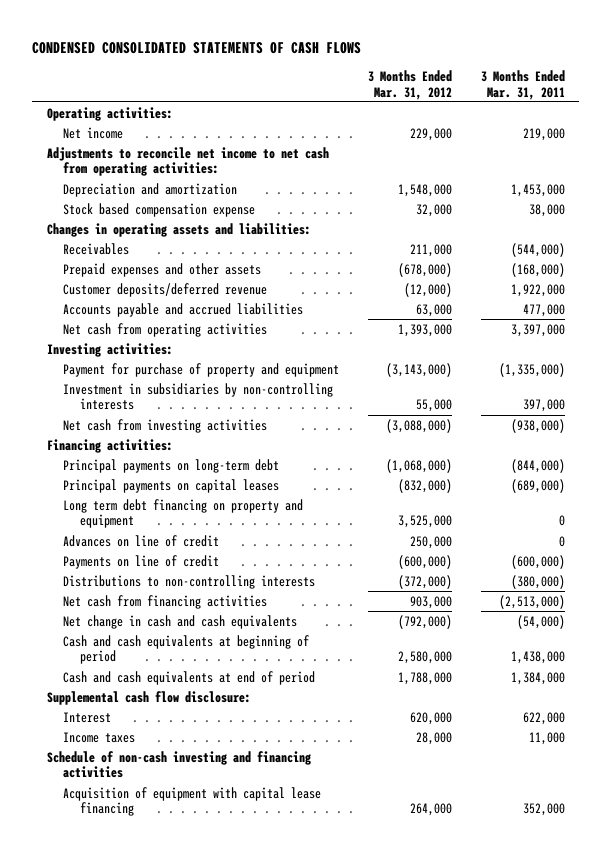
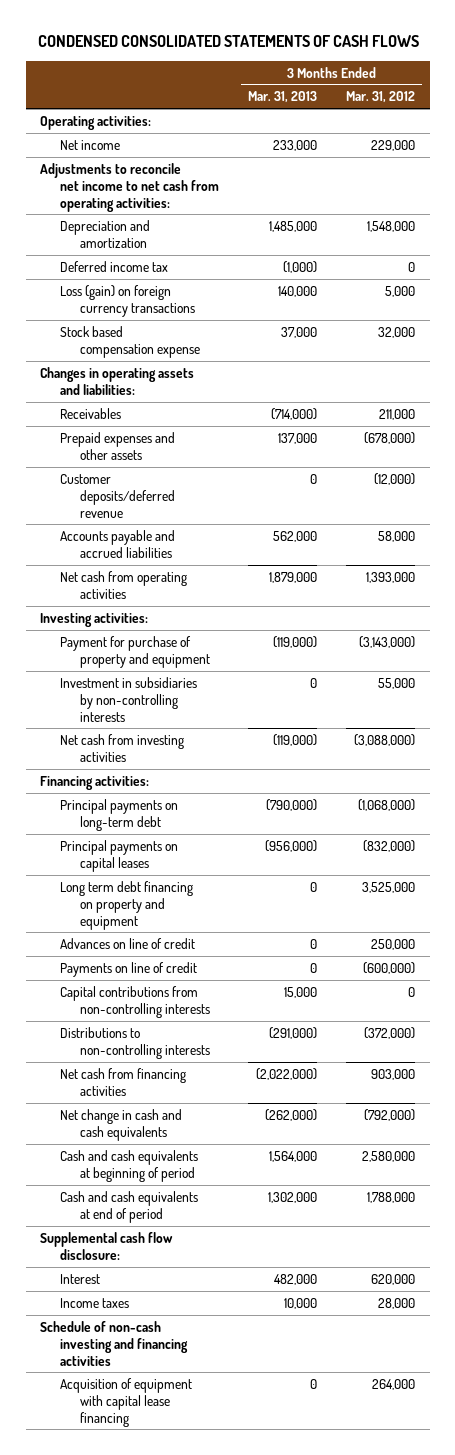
[480,69,565,100] 3 Months Ended Mar. 31, 2011 -> none
none -> [248,91,318,104] Mar. 31, 2013
none -> [60,260,169,272] Deferred income tax
none -> [60,284,196,317] Loss (gain) on foreign currency transactions
[416,303,453,317] 63,000 -> [378,530,416,542] 58,000
none -> [60,985,211,1018] Capital contributions from non-controlling interests

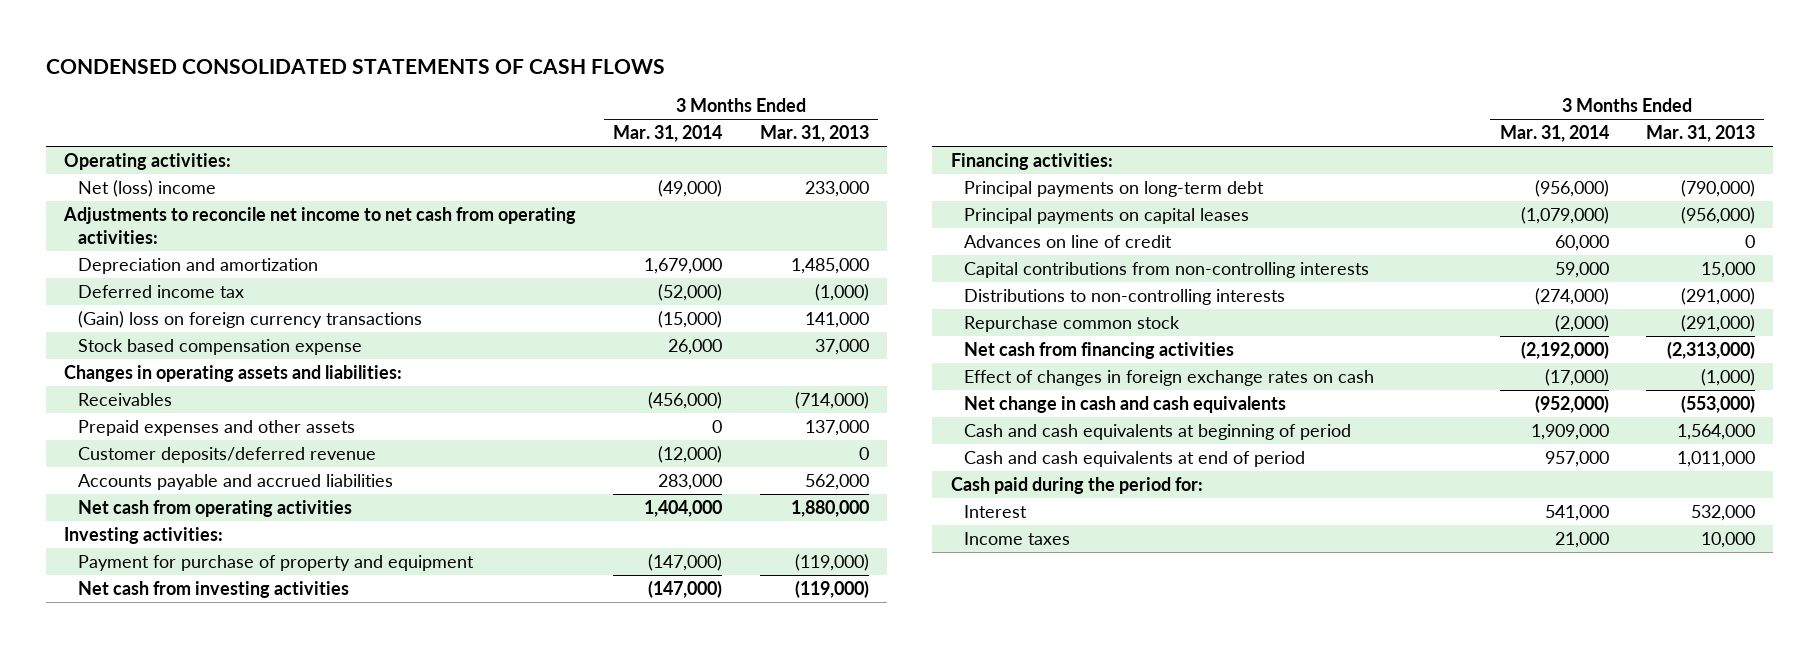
[346,91,416,104] Mar. 31, 2012 -> none
none -> [613,125,723,143] Mar. 31, 2014
[60,139,121,150] Net income -> [77,180,216,198] Net (loss) income
[60,284,196,317] Loss (gain) on foreign currency transactions -> [77,311,422,329] (Gain) loss on foreign currency transactions
[278,285,318,297] 140,000 -> [804,312,869,329] 141,000
[269,571,318,583] 1,879,000 -> [790,500,869,518] 1,880,000
[60,676,198,722] Investment in subsidiaries by non-controlling interests -> none
[60,880,194,930] Long term debt financing on property and equipment -> none
[60,961,198,977] Payments on line of credit -> none
none -> [964,316,1181,333] Repurchase common stock
[256,1067,318,1080] (2,022,000) -> [1666,341,1755,360] (2,313,000)
none -> [964,370,1375,387] Effect of changes in foreign exchange rates on cash
[265,1108,318,1121] (262,000) -> [1680,395,1755,414] (553,000)
[40,1231,174,1260] Supplemental cash flow disclosure: -> none
[268,1191,318,1203] 1,302,000 -> [1676,451,1755,468] 1,011,000
none -> [950,477,1203,495] Cash paid during the period for:
[274,1273,318,1285] 482,000 -> [1690,505,1755,522] 532,000
[40,1320,189,1366] Schedule of non-cash investing and financing activities -> none
[60,1377,193,1427] Acquisition of equipment with capital lease financing -> none

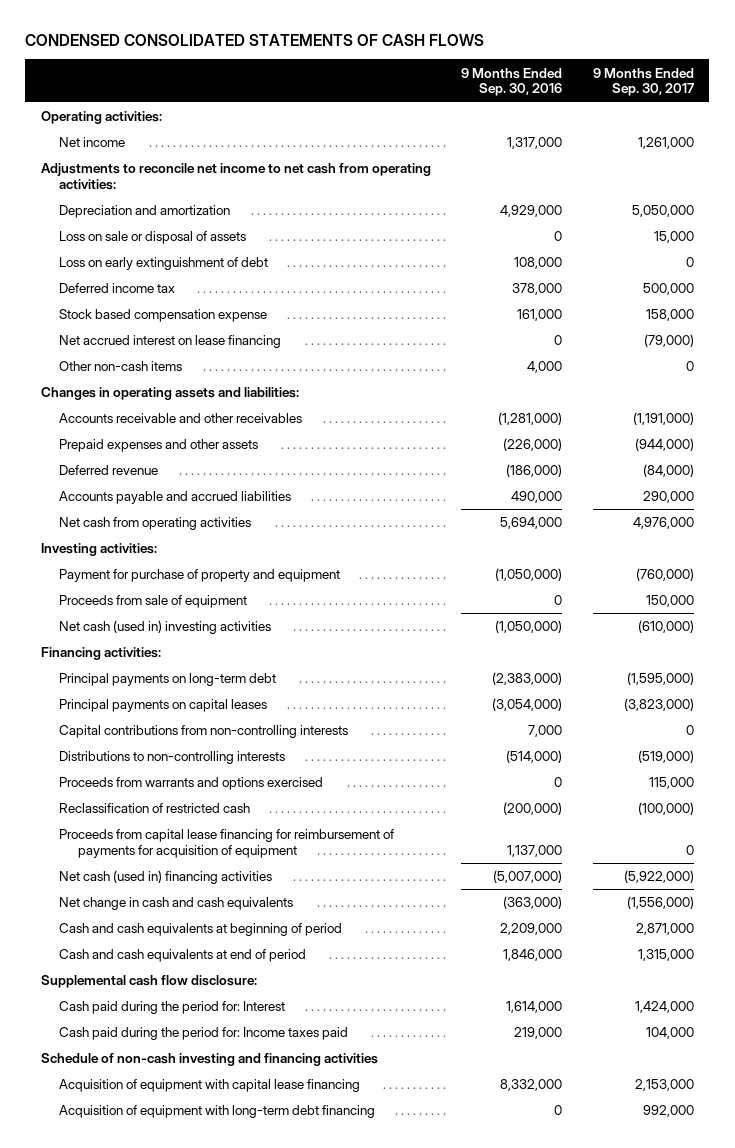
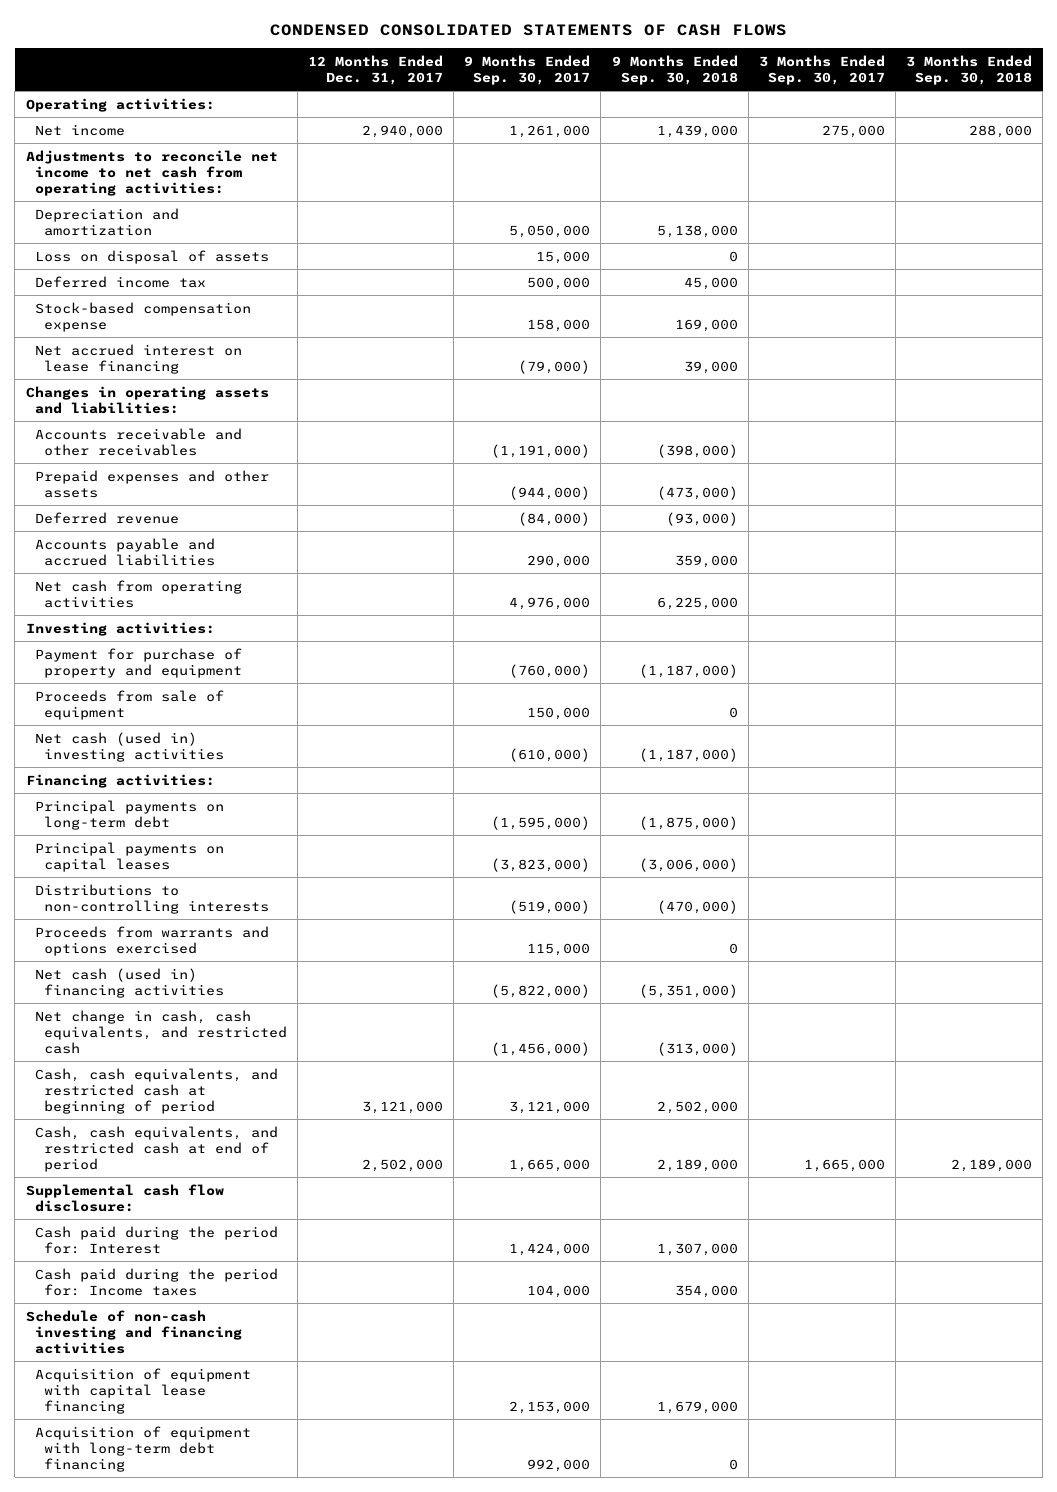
[461,67,563,97] 9 Months Ended Sep. 30, 2016 -> none
none -> [308,54,444,85] 12 Months Ended Dec. 31, 2017
none -> [611,54,738,85] 9 Months Ended Sep. 30, 2018
none -> [758,54,885,85] 3 Months Ended Sep. 30, 2017
none -> [905,54,1032,85] 3 Months Ended Sep. 30, 2018
[59,257,269,271] Loss on early extinguishment of debt -> none
[59,231,247,245] Loss on sale or disposal of assets -> [34,249,269,264] Loss on disposal of assets
[59,309,268,323] Stock based compensation expense -> [34,301,251,332] Stock-based compensation expense
[59,361,183,372] Other non-cash items -> none
[59,725,349,739] Capital contributions from non-controlling interests -> none
[59,803,251,814] Reclassification of restricted cash -> none
[59,829,395,859] Proceeds from capital lease financing for reimbursement of payments for acquisition of equipment -> none
[624,870,695,884] (5,922,000) -> [491,983,591,998] (5,822,000)
[59,897,294,911] Net change in cash and cash equivalents -> [34,1009,288,1054] Net change in cash, cash equivalents, and restricted cash
[627,896,695,910] (1,556,000) -> [491,1041,591,1056] (1,456,000)
[59,923,343,937] Cash and cash equivalents at beginning of period -> [34,1067,278,1114] Cash, cash equivalents, and restricted cash at beginning of period
[636,923,695,936] 2,871,000 -> [509,1100,591,1114] 3,121,000
[59,949,307,963] Cash and cash equivalents at end of period -> [34,1125,278,1172] Cash, cash equivalents, and restricted cash at end of period
[638,949,695,962] 1,315,000 -> [509,1158,591,1172] 1,665,000
[59,1027,349,1041] Cash paid during the period for: Income taxes paid -> [34,1267,278,1296] Cash paid during the period for: Income taxes

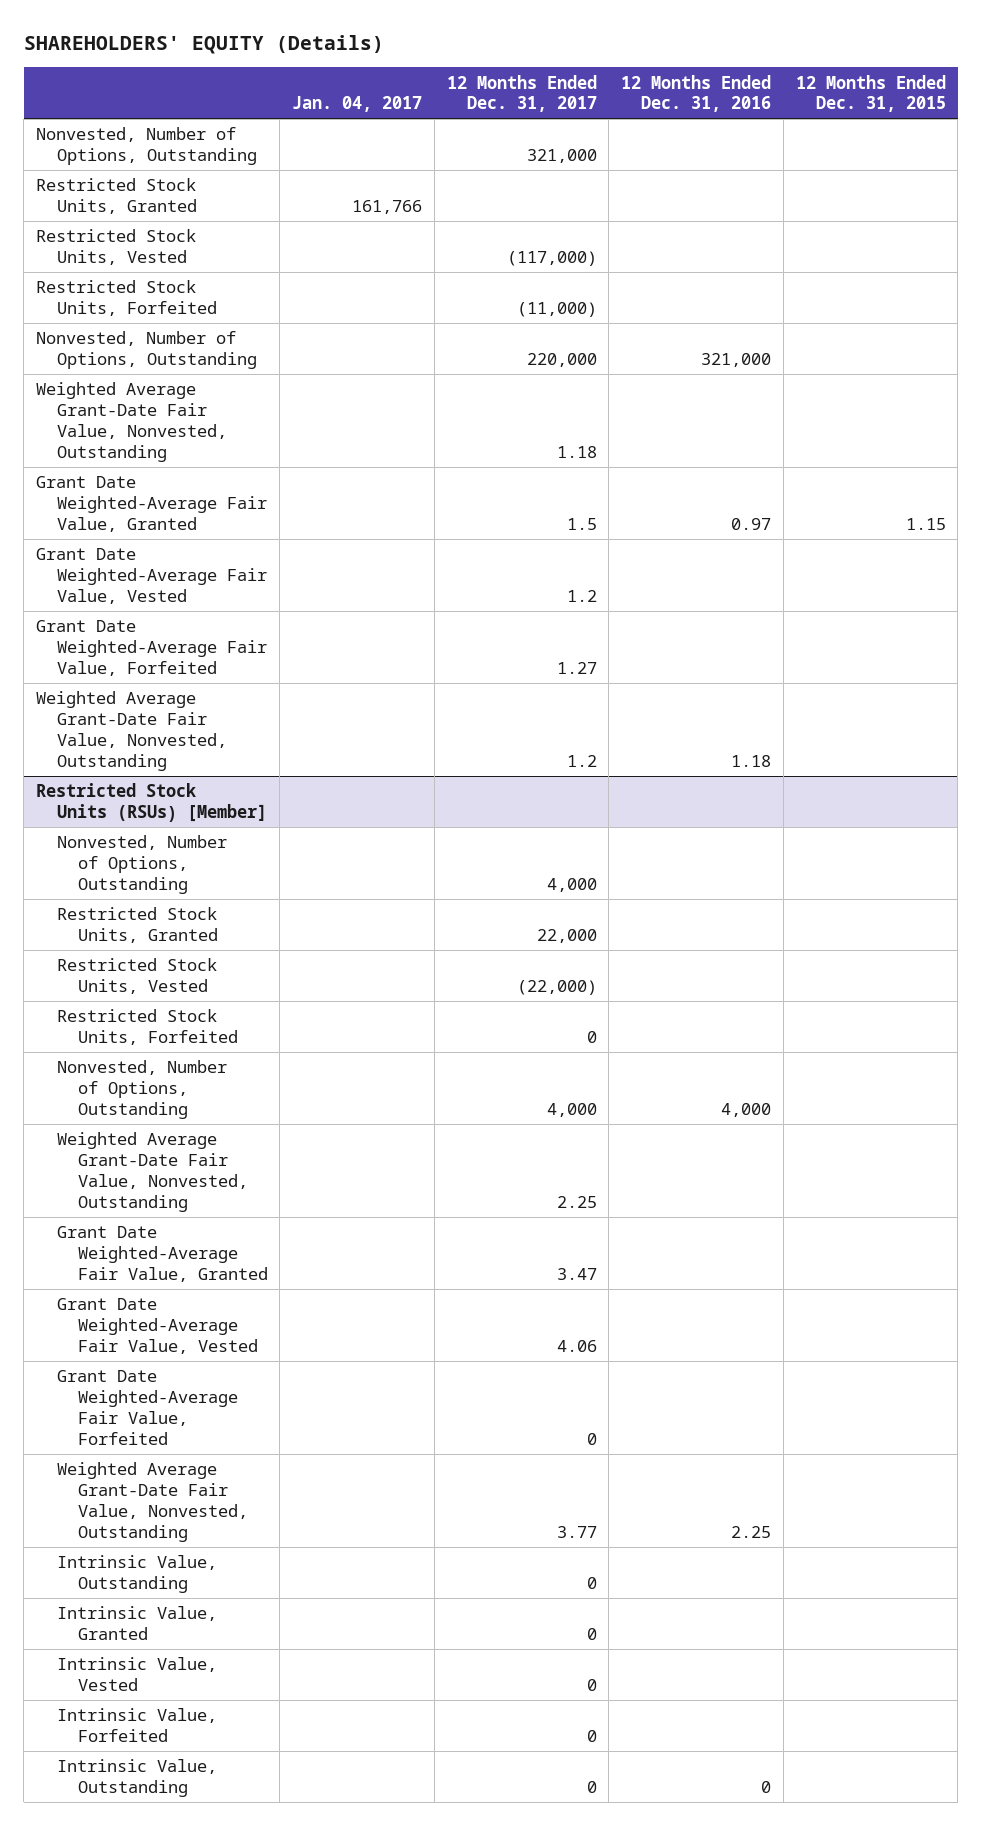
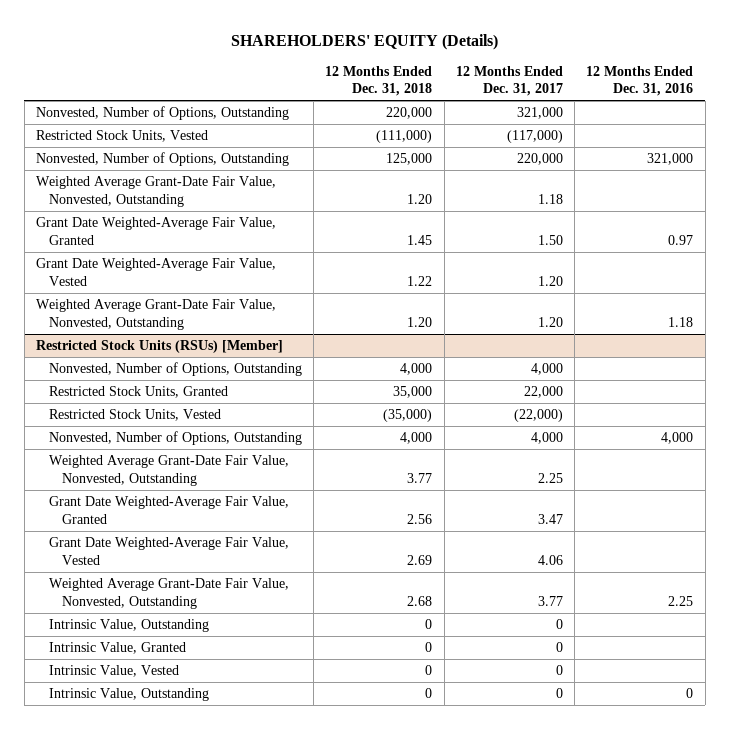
[292,96,423,113] Jan. 04, 2017 -> none
[795,74,946,113] 12 Months Ended Dec. 31, 2015 -> none
none -> [325,65,433,97] 12 Months Ended Dec. 31, 2018
[35,178,197,215] Restricted Stock Units, Granted -> none
[35,280,217,317] Restricted Stock Units, Forfeited -> none
[35,620,267,677] Grant Date Weighted-Average Fair Value, Forfeited -> none
[566,518,597,531] 1.5 -> [537,234,563,245] 1.50
[566,590,597,603] 1.2 -> [537,275,563,286] 1.20
[566,754,597,767] 1.2 -> [537,316,563,327] 1.20
[56,1009,238,1046] Restricted Stock Units, Forfeited -> none
[56,1370,238,1445] Grant Date Weighted-Average Fair Value, Forfeited -> none
[56,1708,217,1743] Intrinsic Value, Forfeited -> none

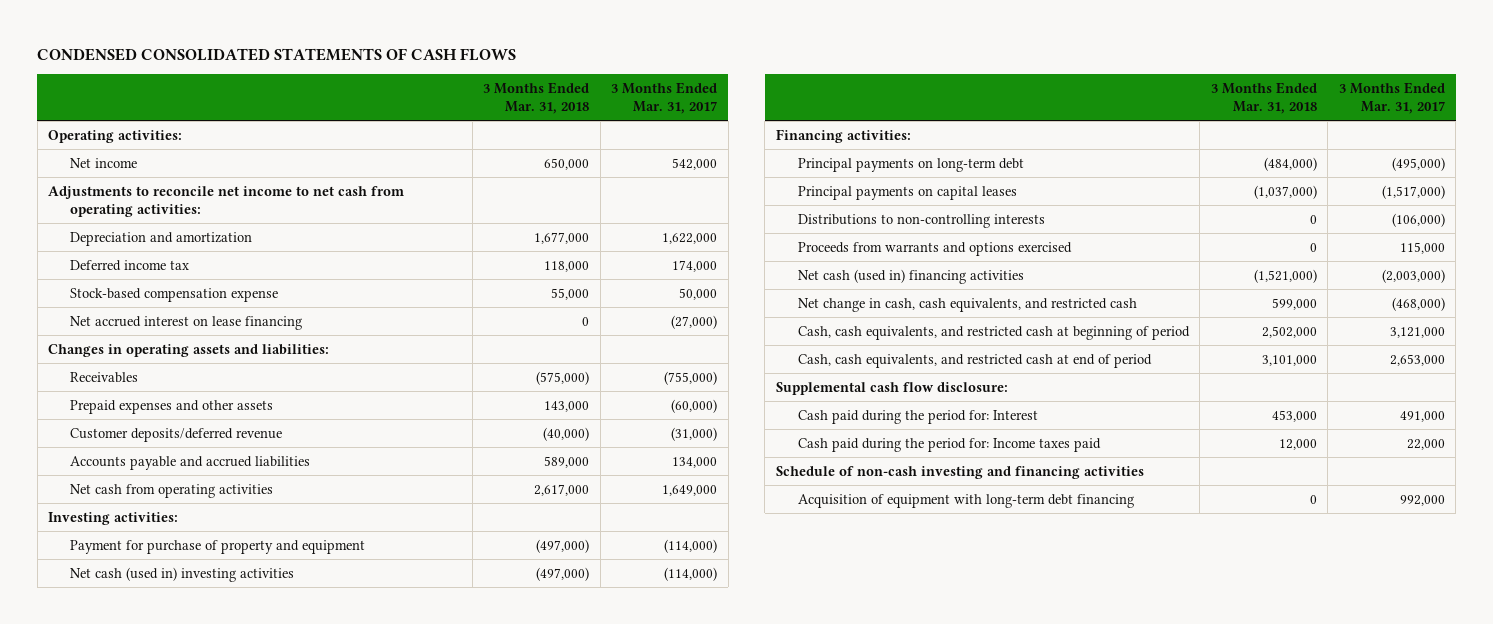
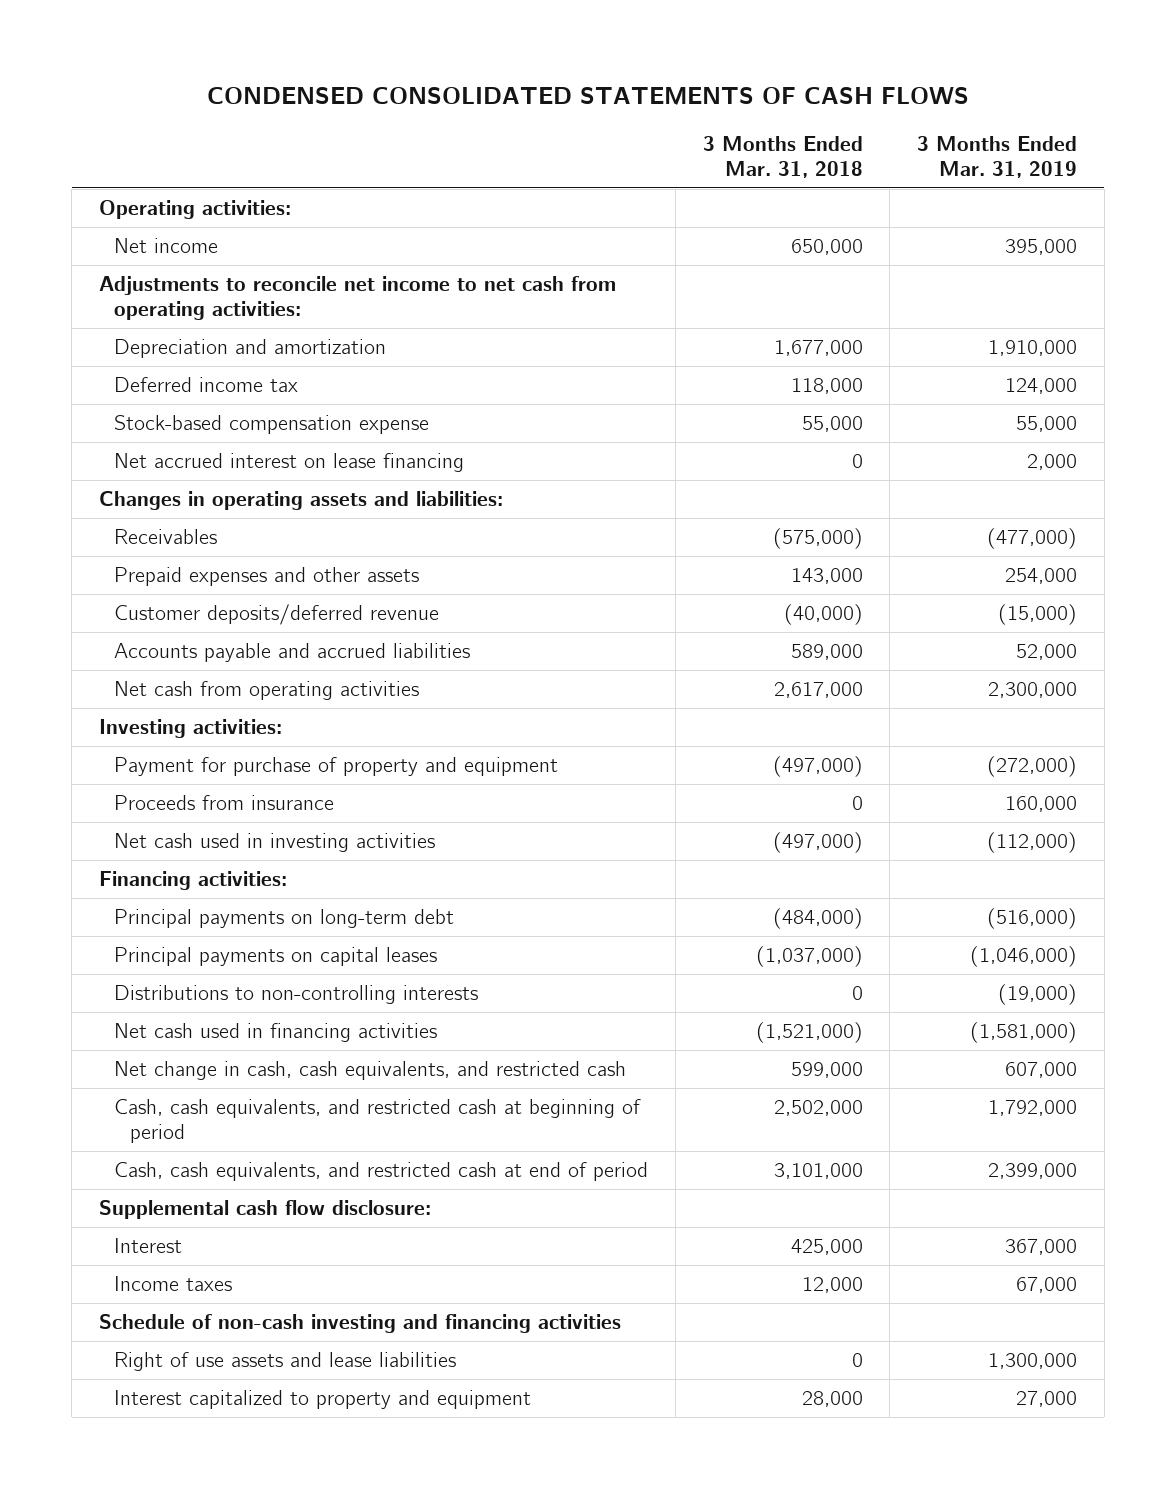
[611,81,718,114] 3 Months Ended Mar. 31, 2017 -> none
none -> [916,135,1077,179] 3 Months Ended Mar. 31, 2019
none -> [114,795,335,811] Proceeds from insurance
[70,566,295,582] Net cash (used in) investing activities -> [114,833,436,853] Net cash used in investing activities
[797,241,1072,256] Proceeds from warrants and options exercised -> none
[797,268,1024,284] Net cash (used in) financing activities -> [114,1023,438,1043] Net cash used in financing activities
[797,409,1038,424] Cash paid during the period for: Interest -> none
none -> [114,1238,183,1254] Interest
[797,437,1101,452] Cash paid during the period for: Income taxes paid -> [114,1276,233,1292] Income taxes
[797,493,1134,508] Acquisition of equipment with long-term debt financing -> none
none -> [114,1352,457,1372] Right of use assets and lease liabilities
none -> [114,1390,532,1410] Interest capitalized to property and equipment

